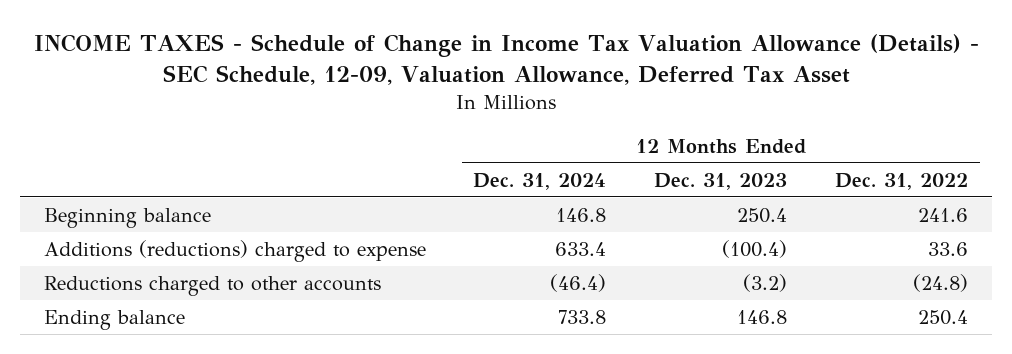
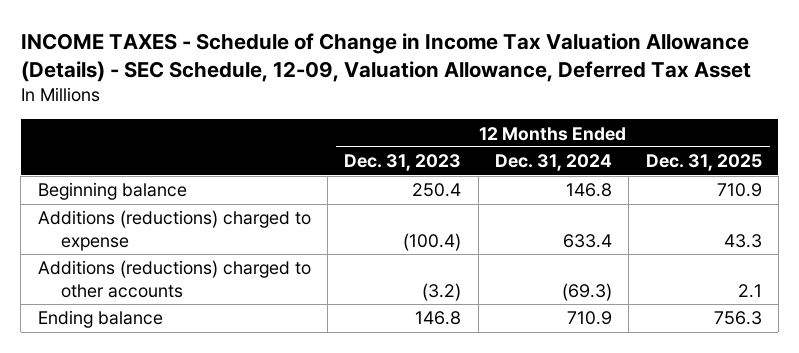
[835,172,969,190] Dec. 31, 2022 -> none
none -> [645,154,762,172] Dec. 31, 2025
[43,275,381,296] Reductions charged to other accounts -> [37,260,311,298] Additions (reductions) charged to other accounts
[550,273,607,292] (46.4) -> [561,282,612,301] (69.3)
[558,309,607,324] 733.8 -> [566,311,612,326] 710.9

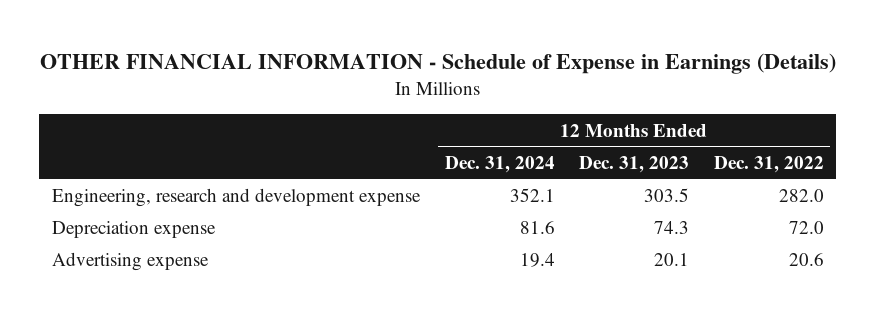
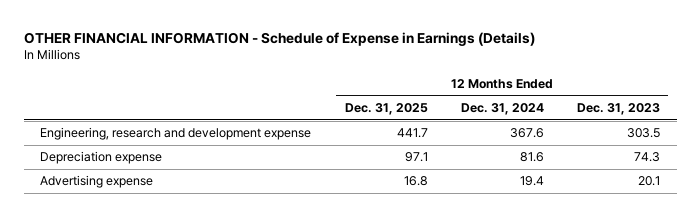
[714,155,825,173] Dec. 31, 2022 -> none
none -> [344,103,428,116] Dec. 31, 2025
[509,188,555,203] 352.1 -> [509,128,544,139] 367.6

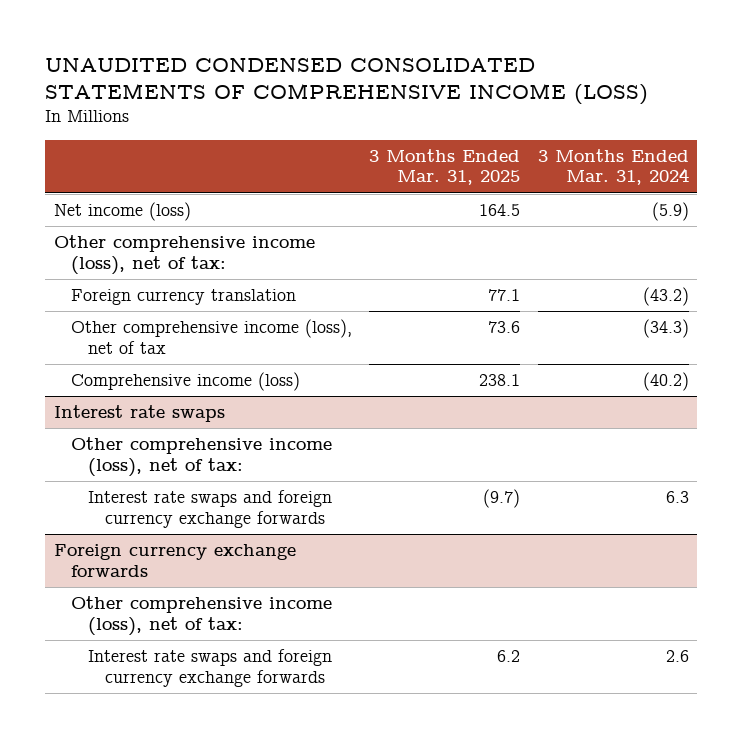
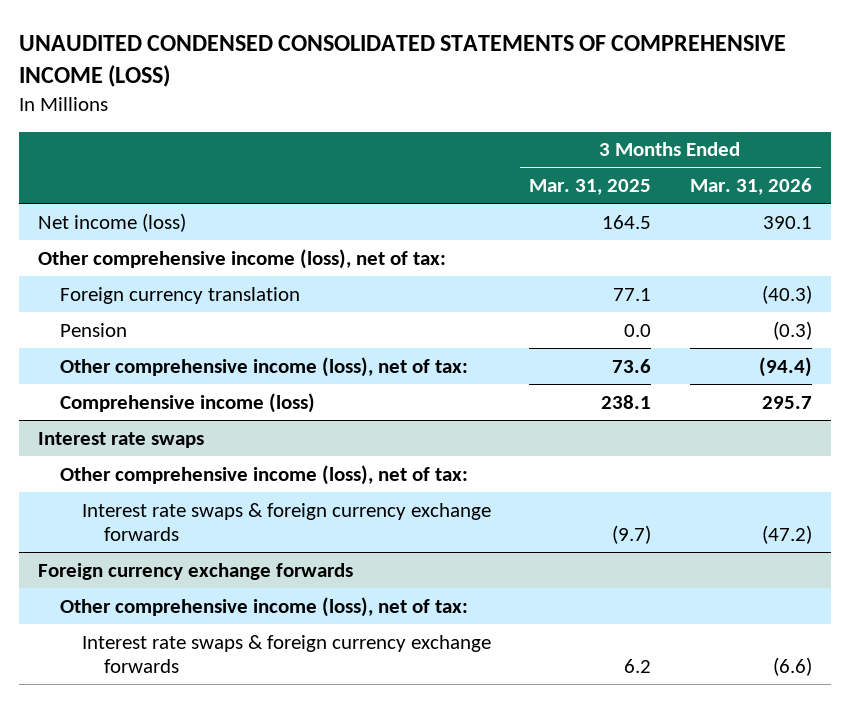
[537,148,689,186] 3 Months Ended Mar. 31, 2024 -> none
none -> [689,178,812,196] Mar. 31, 2026
none -> [59,322,127,337] Pension
[70,319,352,354] Other comprehensive income (loss), net of tax -> [59,356,468,377] Other comprehensive income (loss), net of tax:
[87,490,332,528] Interest rate swaps and foreign currency exchange forwards -> [81,502,491,541] Interest rate swaps & foreign currency exchange forwards
[87,649,332,687] Interest rate swaps and foreign currency exchange forwards -> [81,634,491,673] Interest rate swaps & foreign currency exchange forwards

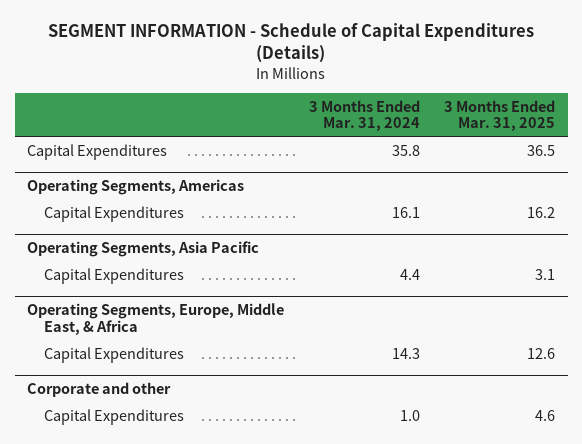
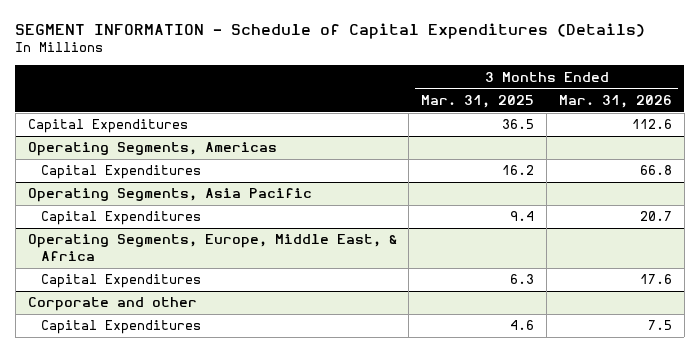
[308,99,420,132] 3 Months Ended Mar. 31, 2024 -> none
none -> [558,94,672,108] Mar. 31, 2026
[535,268,556,280] 3.1 -> [510,211,535,222] 9.4
[527,347,556,359] 12.6 -> [510,274,535,285] 6.3

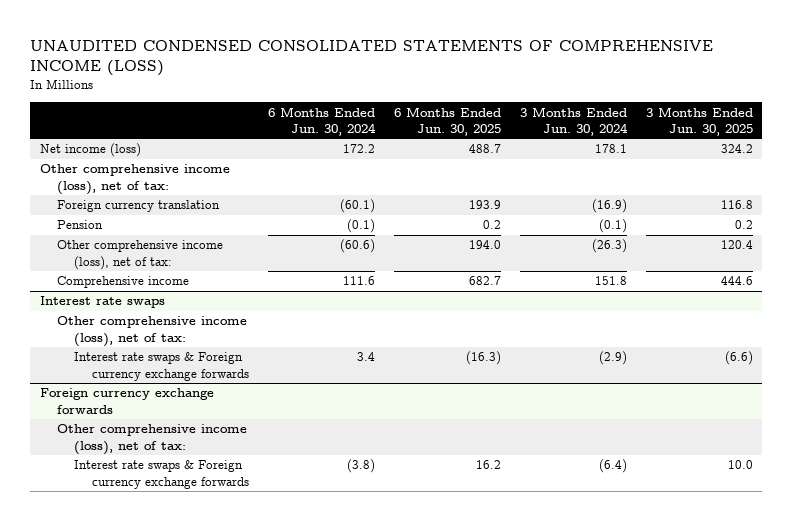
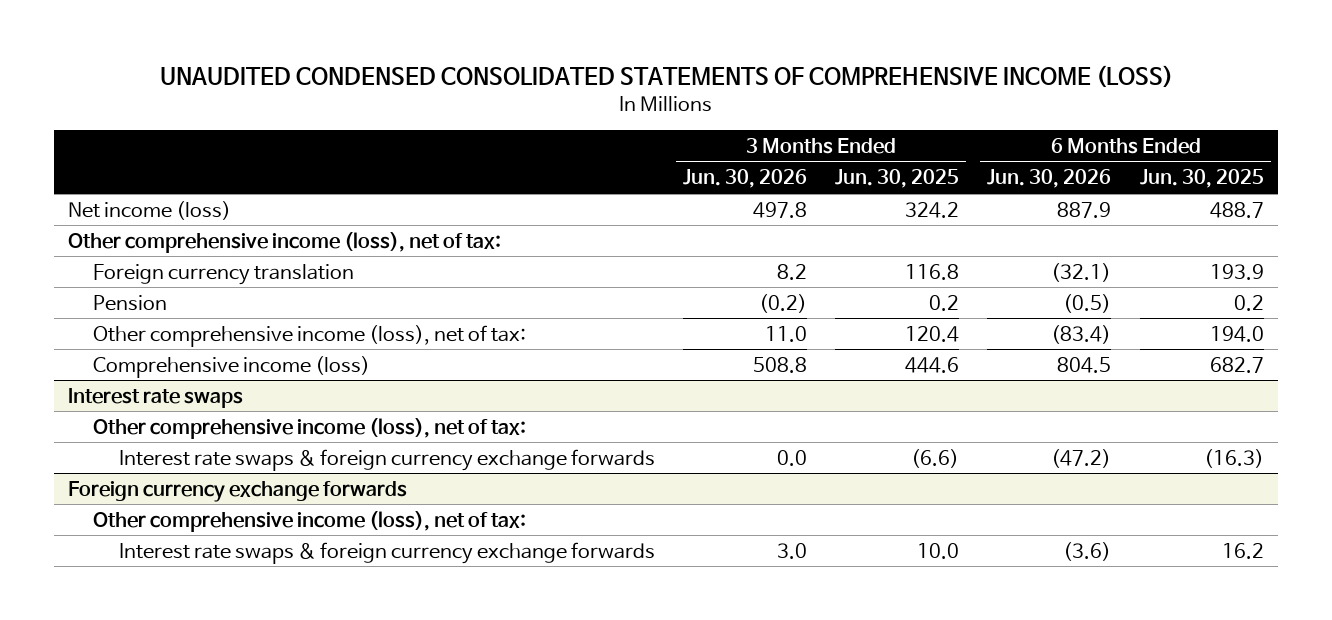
[267,106,376,136] 6 Months Ended Jun. 30, 2024 -> none
[519,106,628,136] 3 Months Ended Jun. 30, 2024 -> none
none -> [683,169,808,189] Jun. 30, 2026
none -> [987,169,1112,189] Jun. 30, 2026
[57,276,190,289] Comprehensive income -> [93,355,371,378] Comprehensive income (loss)
[74,352,249,381] Interest rate swaps & Foreign currency exchange forwards -> [118,448,655,471] Interest rate swaps & foreign currency exchange forwards
[74,460,249,489] Interest rate swaps & Foreign currency exchange forwards -> [118,541,655,564] Interest rate swaps & foreign currency exchange forwards

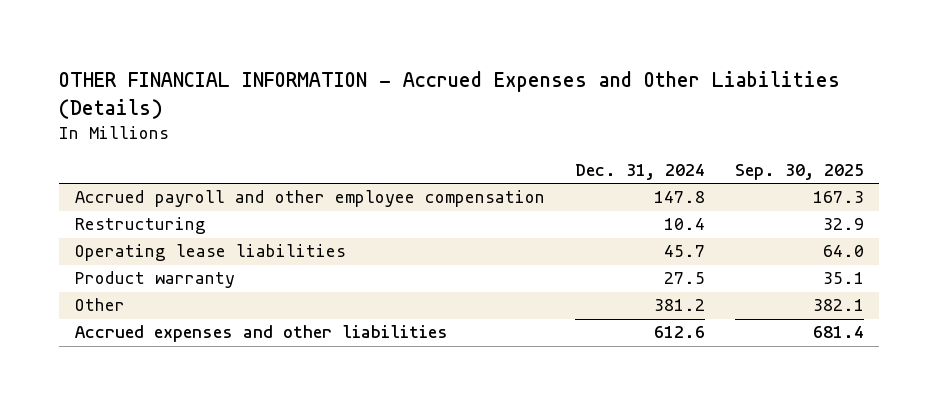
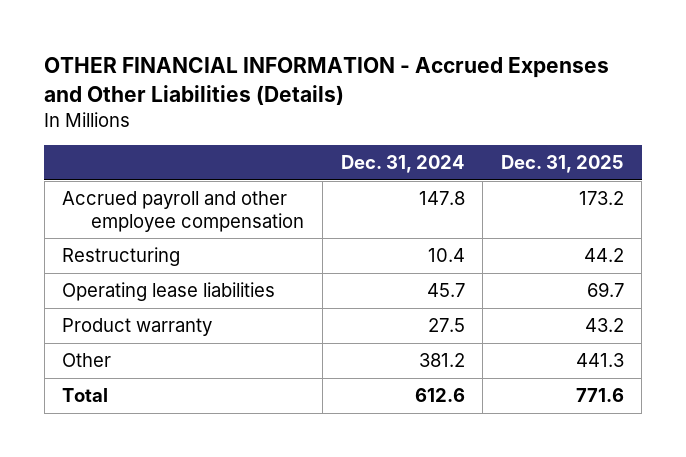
[735,164,865,181] Sep. 30, 2025 -> none
none -> [500,155,624,174] Dec. 31, 2025
[74,325,448,343] Accrued expenses and other liabilities -> [62,388,109,403] Total

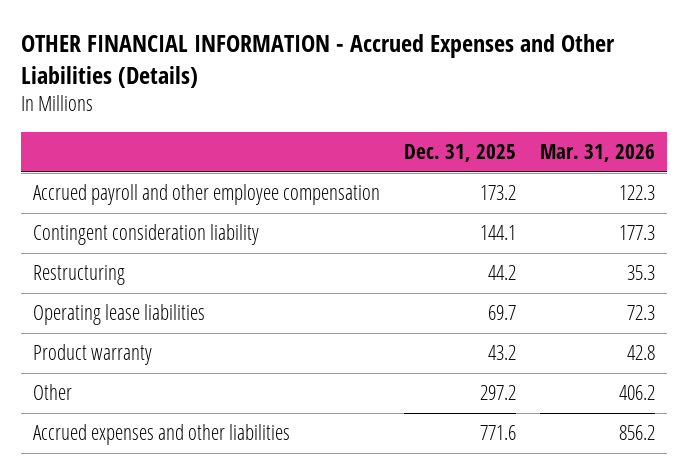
[340,155,465,174] Dec. 31, 2024 -> none
none -> [540,143,656,162] Mar. 31, 2026
none -> [32,224,259,246] Contingent consideration liability
[575,353,624,368] 441.3 -> [480,385,517,401] 297.2
[62,388,109,403] Total -> [32,424,290,446] Accrued expenses and other liabilities

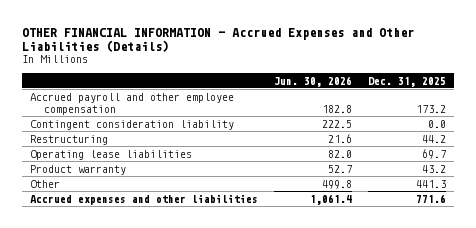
[540,143,656,162] Mar. 31, 2026 -> none
none -> [274,75,353,87] Jun. 30, 2026
[480,225,517,241] 144.1 -> [427,119,446,128] 0.0
[480,385,517,401] 297.2 -> [415,179,446,188] 441.3

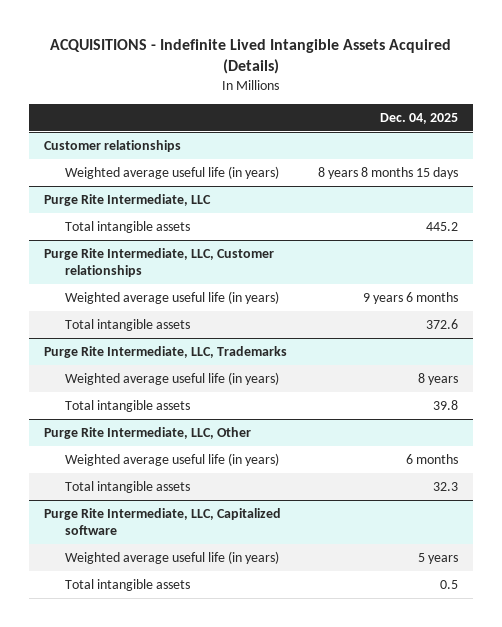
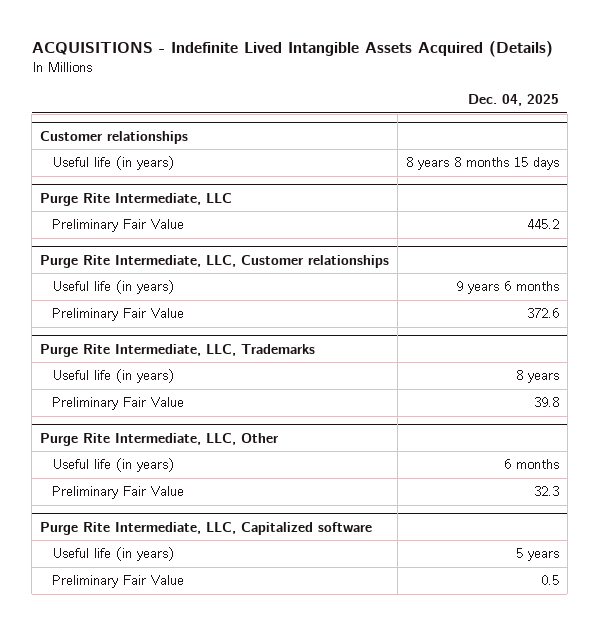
[64,166,279,180] Weighted average useful life (in years) -> [52,156,175,171] Useful life (in years)
[64,221,190,234] Total intangible assets -> [52,219,185,233] Preliminary Fair Value
[64,291,279,305] Weighted average useful life (in years) -> [52,280,175,295] Useful life (in years)
[64,319,190,332] Total intangible assets -> [52,308,185,322] Preliminary Fair Value
[64,372,279,386] Weighted average useful life (in years) -> [52,369,175,384] Useful life (in years)
[64,400,190,413] Total intangible assets -> [52,397,185,411] Preliminary Fair Value
[64,453,279,467] Weighted average useful life (in years) -> [52,458,175,473] Useful life (in years)
[64,481,190,494] Total intangible assets -> [52,486,185,500] Preliminary Fair Value
[64,551,279,565] Weighted average useful life (in years) -> [52,547,175,562] Useful life (in years)
[64,579,190,592] Total intangible assets -> [52,575,185,589] Preliminary Fair Value

